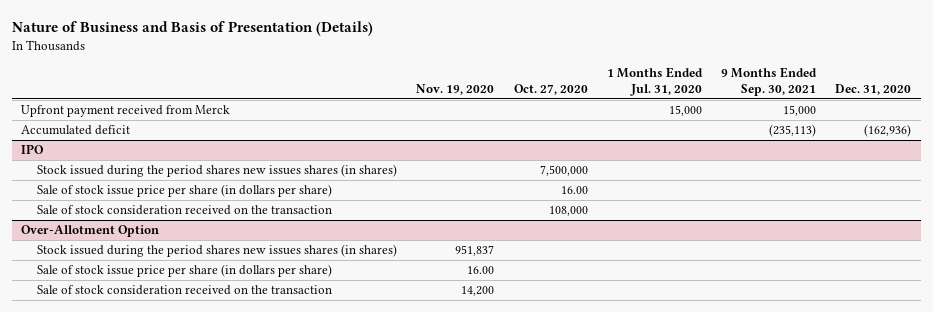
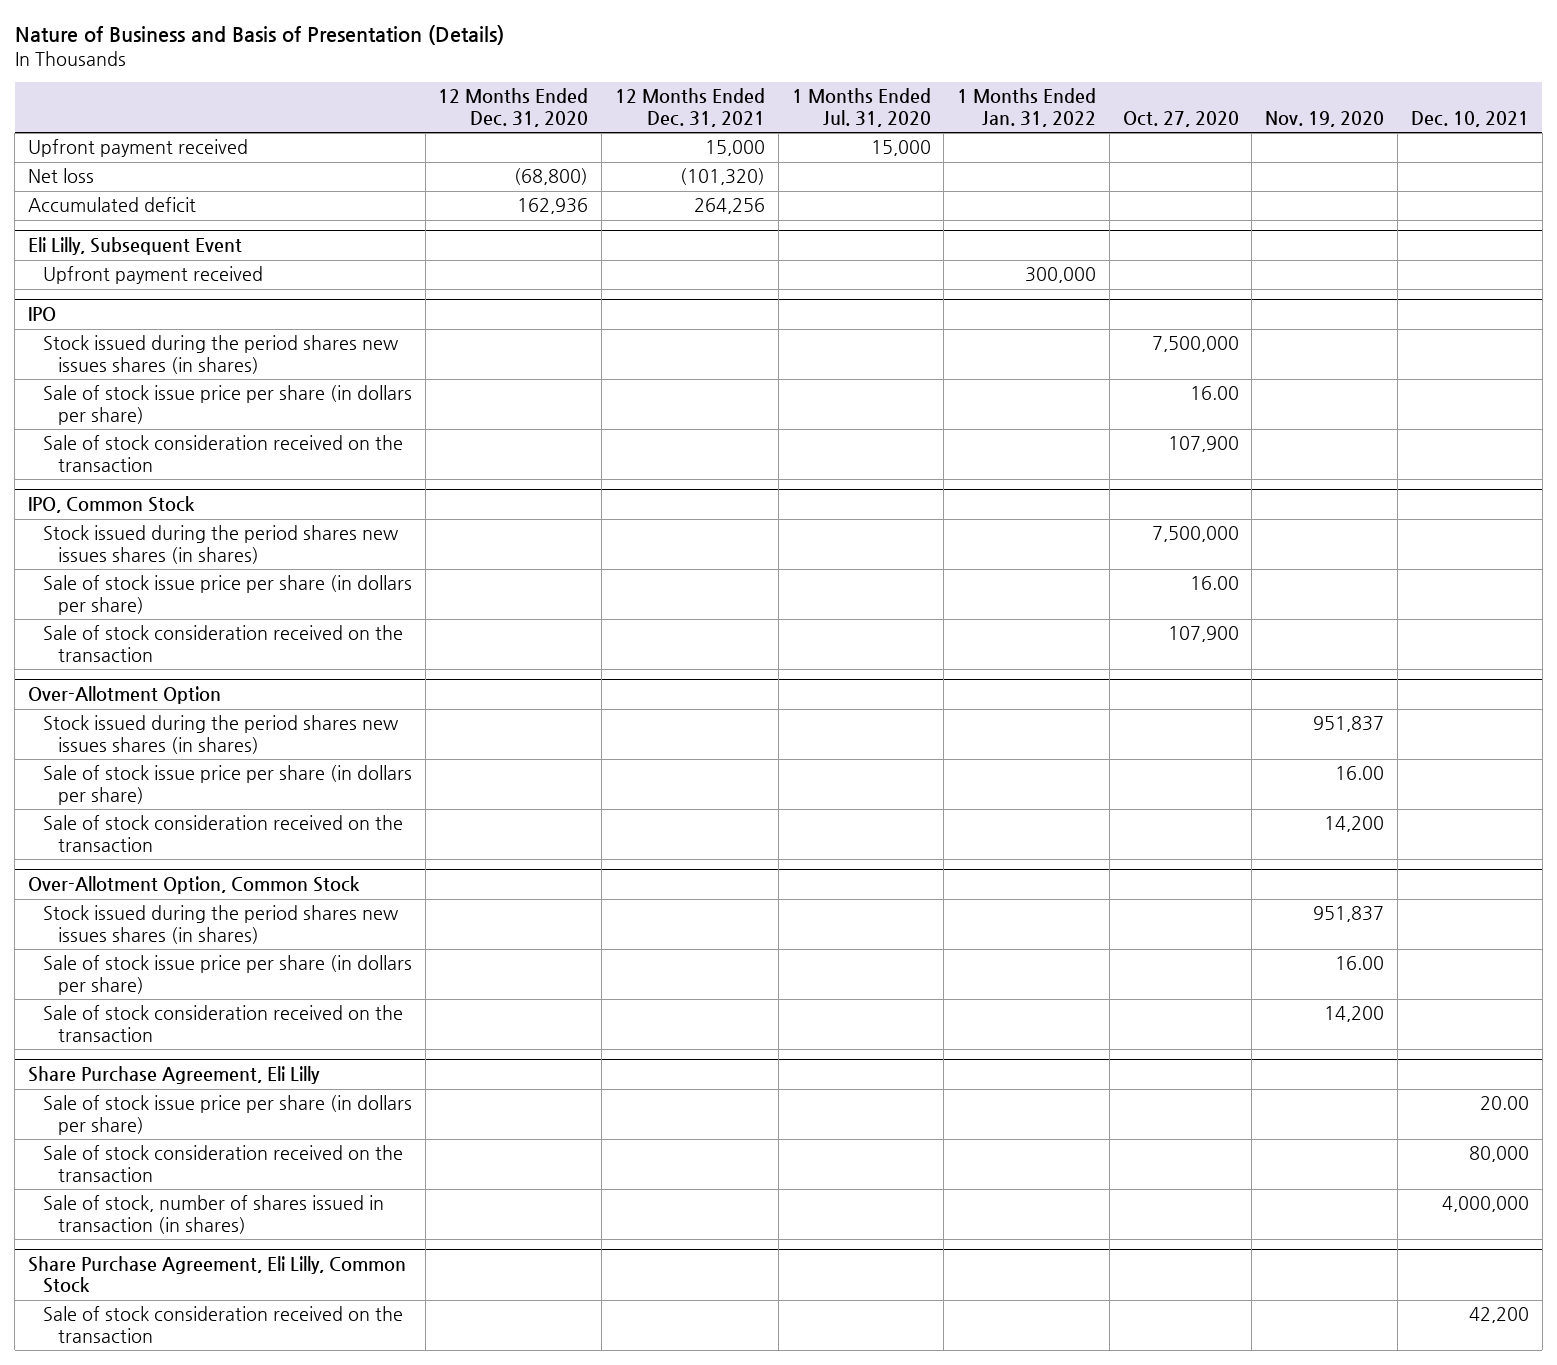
[721,67,818,97] 9 Months Ended Sep. 30, 2021 -> none
[835,84,912,96] Dec. 31, 2020 -> none
none -> [438,88,589,127] 12 Months Ended Dec. 31, 2020
none -> [615,88,766,127] 12 Months Ended Dec. 31, 2021
none -> [957,88,1097,127] 1 Months Ended Jan. 31, 2022
none -> [1410,110,1529,127] Dec. 10, 2021
[21,105,231,118] Upfront payment received from Merck -> [27,139,248,158] Upfront payment received
none -> [27,168,94,184] Net loss
none -> [27,237,242,256] Eli Lilly, Subsequent Event
none -> [42,266,263,285] Upfront payment received
[548,206,588,217] 108,000 -> [1167,436,1239,453] 107,900
none -> [27,496,195,514] IPO, Common Stock
none -> [42,525,398,564] Stock issued during the period shares new issues shares (in shares)
none -> [42,575,412,615] Sale of stock issue price per share (in dollars per share)
none -> [42,625,403,662] Sale of stock consideration received on the transaction
none -> [27,876,360,895] Over-Allotment Option, Common Stock
none -> [42,905,398,944] Stock issued during the period shares new issues shares (in shares)
none -> [42,955,412,995] Sale of stock issue price per share (in dollars per share)
none -> [42,1005,403,1042] Sale of stock consideration received on the transaction
none -> [27,1066,320,1085] Share Purchase Agreement, Eli Lilly
none -> [42,1095,412,1135] Sale of stock issue price per share (in dollars per share)
none -> [42,1145,403,1182] Sale of stock consideration received on the transaction
none -> [42,1195,384,1234] Sale of stock, number of shares issued in transaction (in shares)
none -> [27,1256,406,1294] Share Purchase Agreement, Eli Lilly, Common Stock
none -> [42,1306,403,1343] Sale of stock consideration received on the transaction

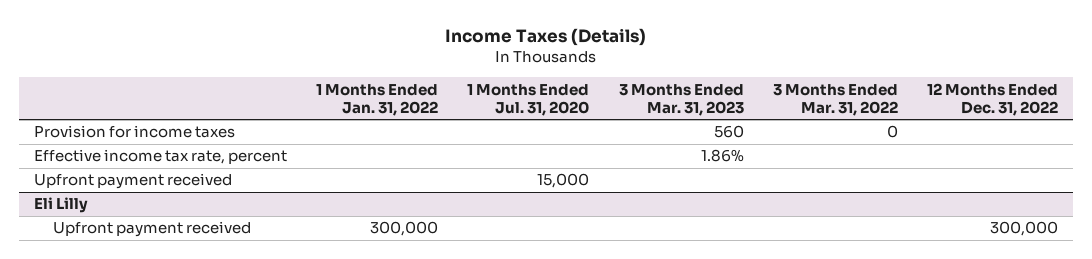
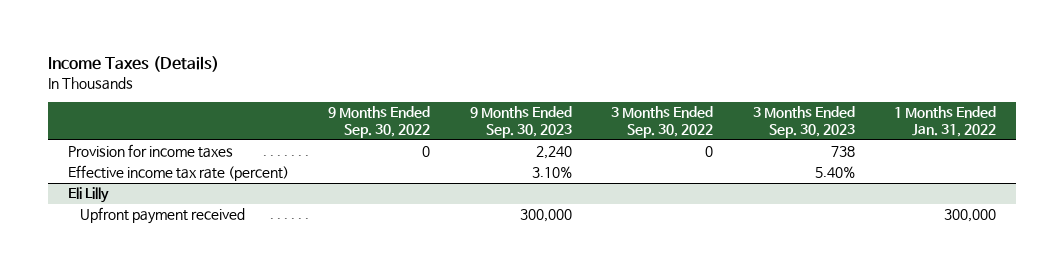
[467,83,590,116] 1 Months Ended Jul. 31, 2020 -> none
[618,83,744,116] 3 Months Ended Mar. 31, 2023 -> none
[772,83,898,116] 3 Months Ended Mar. 31, 2022 -> none
[927,82,1059,116] 12 Months Ended Dec. 31, 2022 -> none
none -> [328,106,431,139] 9 Months Ended Sep. 30, 2022
none -> [469,106,572,139] 9 Months Ended Sep. 30, 2023
none -> [611,106,714,139] 3 Months Ended Sep. 30, 2022
none -> [752,106,855,139] 3 Months Ended Sep. 30, 2023
[33,173,232,190] Upfront payment received -> none
[33,149,287,165] Effective income tax rate, percent -> [67,165,289,182] Effective income tax rate (percent)

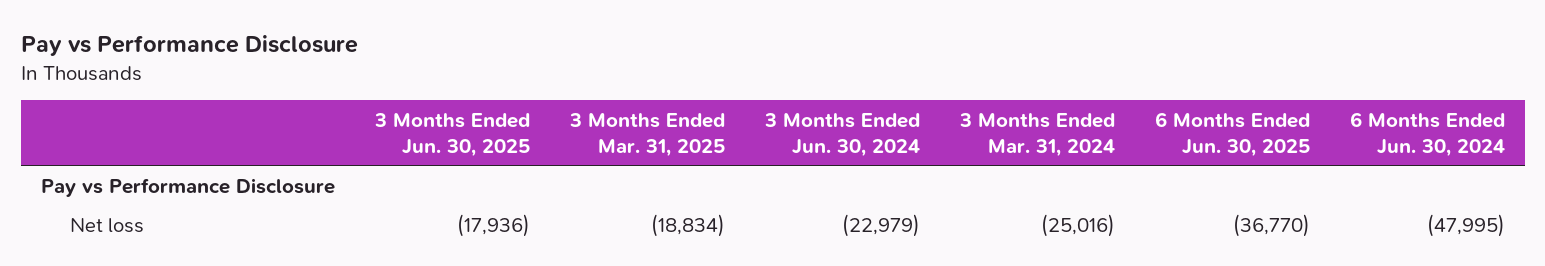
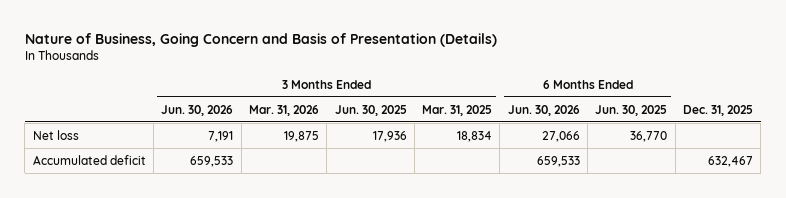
[20,35,358,57] Pay vs Performance Disclosure -> [24,32,497,47] Nature of Business, Going Concern and Basis of Presentation (Details)
[763,112,920,157] 3 Months Ended Jun. 30, 2024 -> none
[958,112,1115,157] 3 Months Ended Mar. 31, 2024 -> none
[1349,111,1505,157] 6 Months Ended Jun. 30, 2024 -> none
none -> [161,104,234,116] Jun. 30, 2026
none -> [248,104,319,116] Mar. 31, 2026
none -> [507,104,580,116] Jun. 30, 2026
none -> [682,104,753,116] Dec. 31, 2025
[40,178,335,198] Pay vs Performance Disclosure -> none
[456,214,530,238] (17,936) -> [372,130,407,142] 17,936
[650,214,725,238] (18,834) -> [457,130,493,142] 18,834
[1232,214,1310,238] (36,770) -> [630,130,668,142] 36,770
none -> [32,154,146,165] Accumulated deficit

